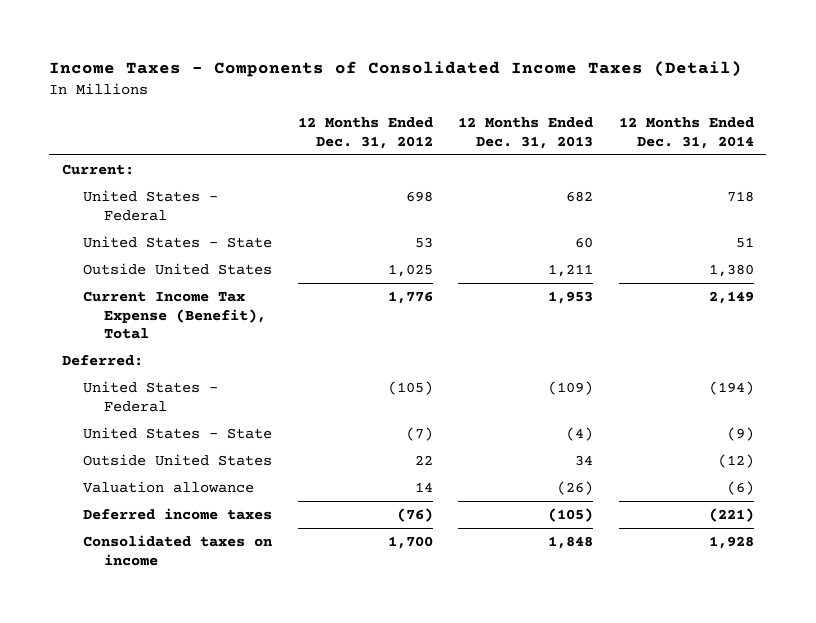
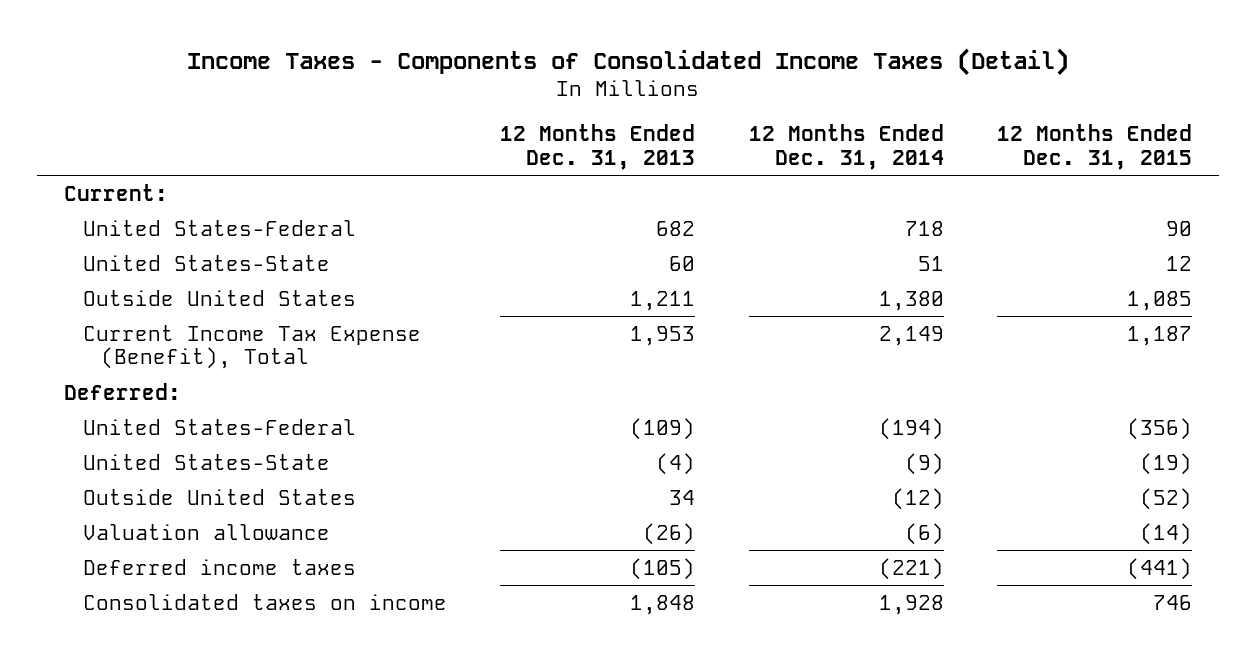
[297,117,433,149] 12 Months Ended Dec. 31, 2012 -> none
none -> [997,124,1193,170] 12 Months Ended Dec. 31, 2015
[83,189,219,221] United States - Federal -> [82,219,356,236] United States-Federal
[83,235,273,248] United States - State -> [82,254,330,271] United States-State
[83,380,219,412] United States - Federal -> [82,418,356,435] United States-Federal
[83,426,273,439] United States - State -> [82,453,330,470] United States-State

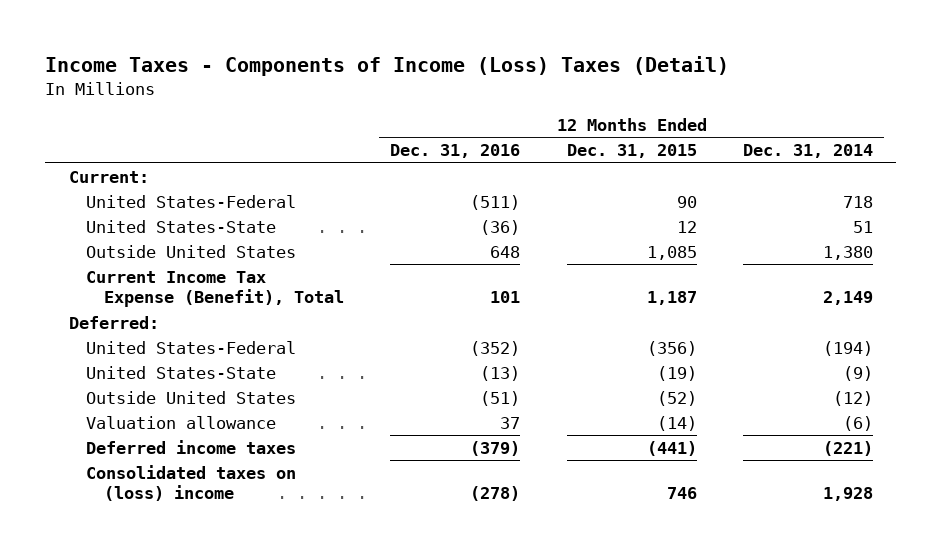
[187,47,1070,76] Income Taxes - Components of Consolidated Income Taxes (Detail) -> [45,55,730,76] Income Taxes - Components of Income (Loss) Taxes (Detail)
[500,124,696,170] 12 Months Ended Dec. 31, 2013 -> none
none -> [390,144,521,159] Dec. 31, 2016
[82,593,447,610] Consolidated taxes on income -> [86,464,297,502] Consolidated taxes on (loss) income

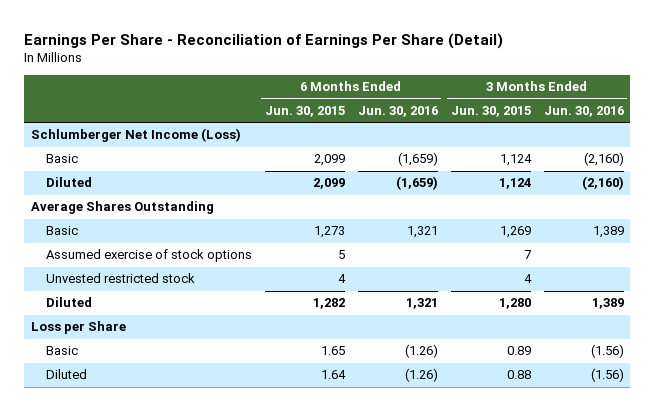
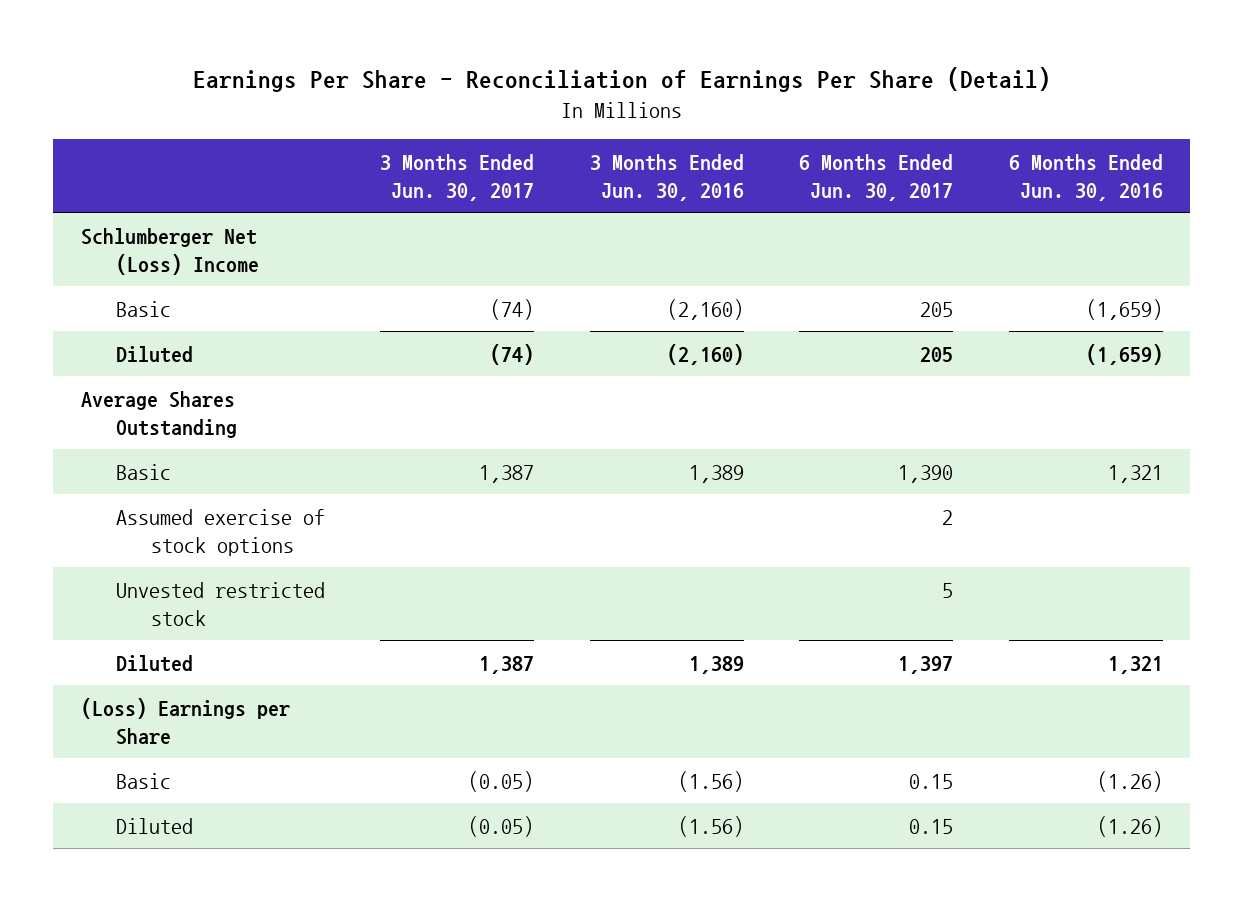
[264,106,345,118] Jun. 30, 2015 -> none
[450,106,531,118] Jun. 30, 2015 -> none
none -> [380,153,535,201] 3 Months Ended Jun. 30, 2017
none -> [799,153,954,201] 6 Months Ended Jun. 30, 2017
[30,128,241,143] Schlumberger Net Income (Loss) -> [81,227,260,275] Schlumberger Net (Loss) Income
[30,321,126,335] Loss per Share -> [81,697,291,745] (Loss) Earnings per Share

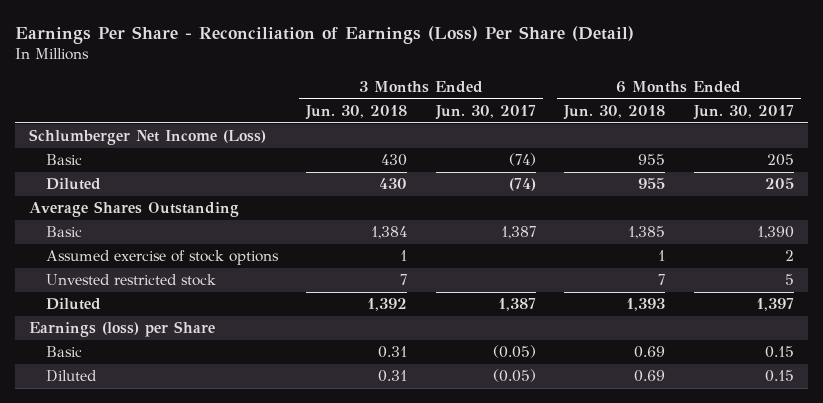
[192,67,1051,93] Earnings Per Share - Reconciliation of Earnings Per Share (Detail) -> [15,25,635,44] Earnings Per Share - Reconciliation of Earnings (Loss) Per Share (Detail)
[589,153,744,201] 3 Months Ended Jun. 30, 2016 -> none
[1008,153,1163,201] 6 Months Ended Jun. 30, 2016 -> none
none -> [305,104,408,120] Jun. 30, 2018
none -> [563,104,666,120] Jun. 30, 2018
[81,227,260,275] Schlumberger Net (Loss) Income -> [29,129,267,146] Schlumberger Net Income (Loss)
[81,697,291,745] (Loss) Earnings per Share -> [29,321,216,338] Earnings (loss) per Share

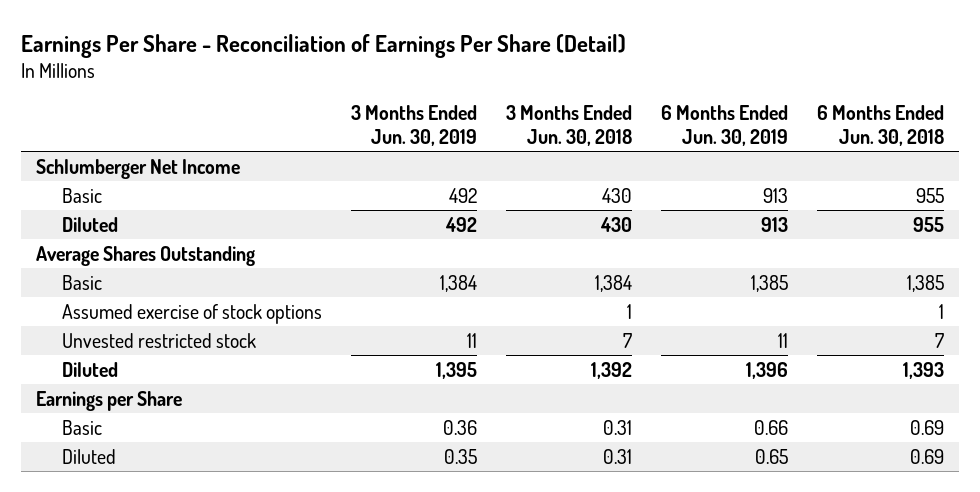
[15,25,635,44] Earnings Per Share - Reconciliation of Earnings (Loss) Per Share (Detail) -> [21,33,627,58] Earnings Per Share - Reconciliation of Earnings Per Share (Detail)
[434,104,536,120] Jun. 30, 2017 -> none
[693,104,795,120] Jun. 30, 2017 -> none
none -> [350,104,477,146] 3 Months Ended Jun. 30, 2019
none -> [661,104,789,146] 6 Months Ended Jun. 30, 2019
[29,129,267,146] Schlumberger Net Income (Loss) -> [35,158,240,179] Schlumberger Net Income
[29,321,216,338] Earnings (loss) per Share -> [35,390,182,411] Earnings per Share

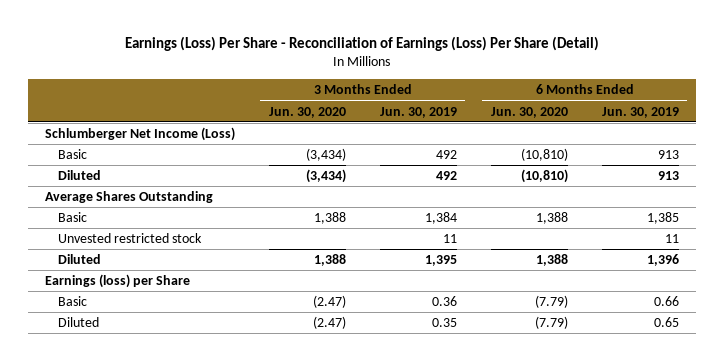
[21,33,627,58] Earnings Per Share - Reconciliation of Earnings Per Share (Detail) -> [124,36,599,52] Earnings (Loss) Per Share - Reconciliation of Earnings (Loss) Per Share (Detail)
[506,104,633,146] 3 Months Ended Jun. 30, 2018 -> none
[817,104,945,146] 6 Months Ended Jun. 30, 2018 -> none
none -> [268,106,346,118] Jun. 30, 2020
none -> [490,106,568,118] Jun. 30, 2020
[35,158,240,179] Schlumberger Net Income -> [44,126,235,141] Schlumberger Net Income (Loss)
[61,303,322,324] Assumed exercise of stock options -> none
[35,390,182,411] Earnings per Share -> [44,273,190,288] Earnings (loss) per Share

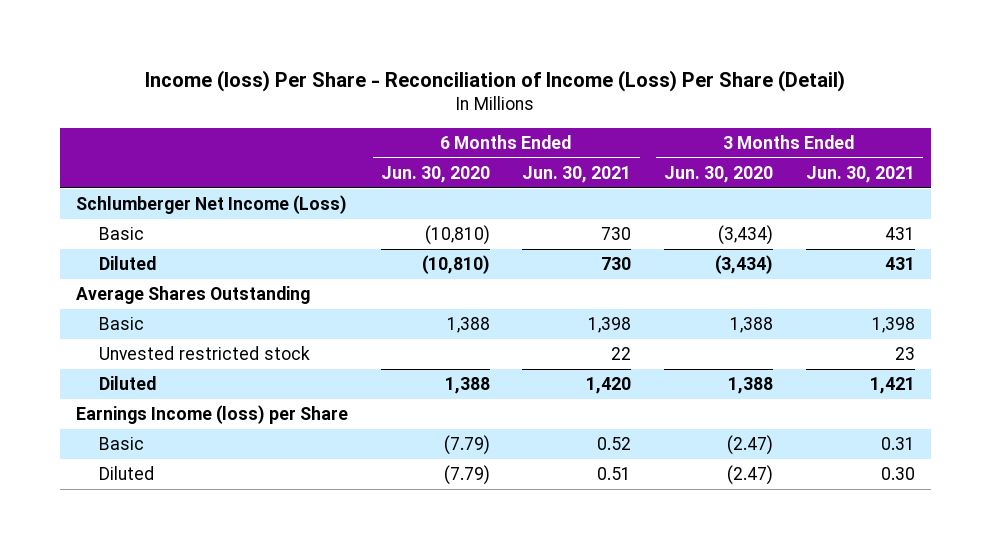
[124,36,599,52] Earnings (Loss) Per Share - Reconciliation of Earnings (Loss) Per Share (Detail) -> [145,69,846,92] Income (loss) Per Share - Reconciliation of Income (Loss) Per Share (Detail)
[379,106,457,118] Jun. 30, 2019 -> none
[601,106,679,118] Jun. 30, 2019 -> none
none -> [522,165,632,183] Jun. 30, 2021
none -> [805,165,915,183] Jun. 30, 2021
[44,273,190,288] Earnings (loss) per Share -> [76,405,349,425] Earnings Income (loss) per Share

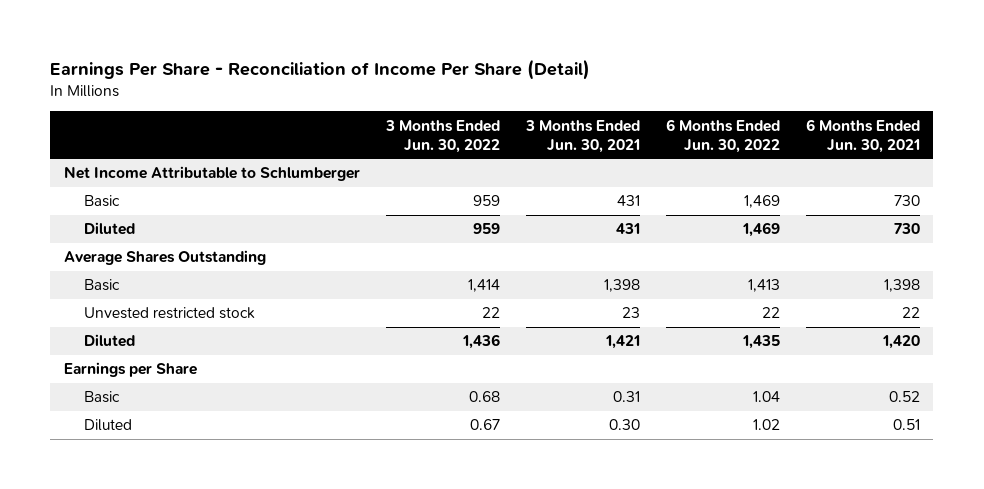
[145,69,846,92] Income (loss) Per Share - Reconciliation of Income (Loss) Per Share (Detail) -> [50,58,591,80] Earnings Per Share - Reconciliation of Income Per Share (Detail)
[380,165,490,183] Jun. 30, 2020 -> none
[664,165,774,183] Jun. 30, 2020 -> none
none -> [384,119,500,153] 3 Months Ended Jun. 30, 2022
none -> [666,118,781,153] 6 Months Ended Jun. 30, 2022
[76,195,348,215] Schlumberger Net Income (Loss) -> [63,166,360,182] Net Income Attributable to Schlumberger
[76,405,349,425] Earnings Income (loss) per Share -> [63,362,197,378] Earnings per Share

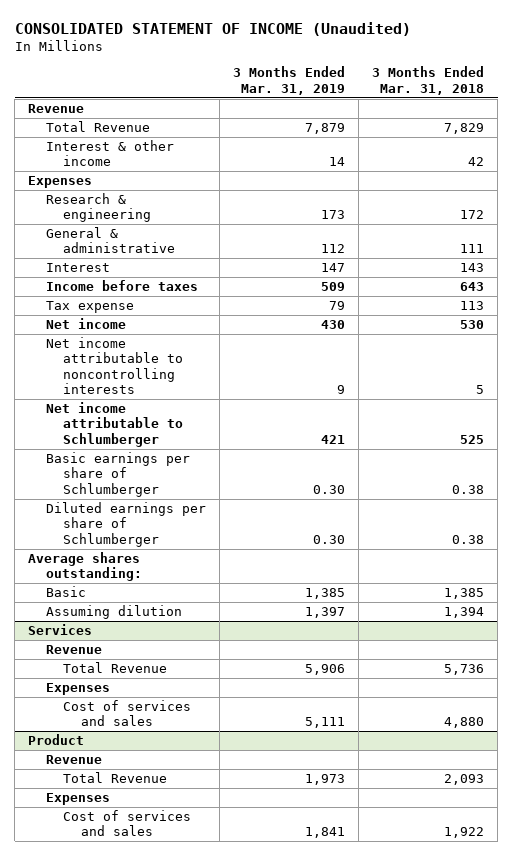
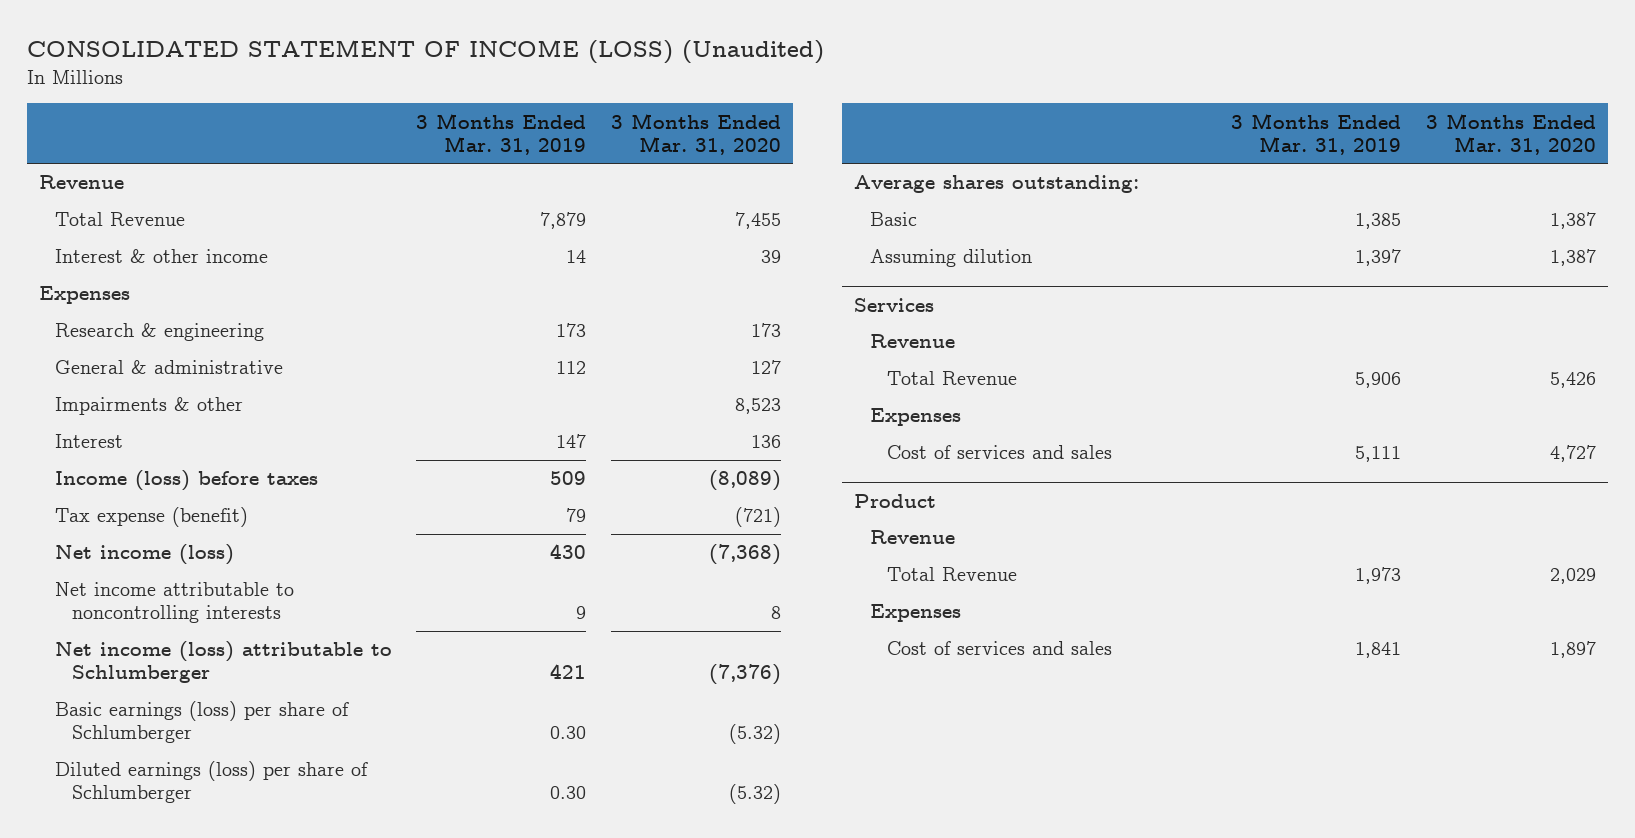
[14,22,411,37] CONSOLIDATED STATEMENT OF INCOME (Unaudited) -> [26,40,824,65] CONSOLIDATED STATEMENT OF INCOME (LOSS) (Unaudited)
[372,66,485,95] 3 Months Ended Mar. 31, 2018 -> none
none -> [610,112,781,155] 3 Months Ended Mar. 31, 2020
none -> [55,397,244,416] Impairments & other
[45,279,198,291] Income before taxes -> [55,470,319,492] Income (loss) before taxes
[45,300,134,313] Tax expense -> [55,507,249,528] Tax expense (benefit)
[45,317,126,329] Net income -> [55,544,235,566] Net income (loss)
[45,401,184,447] Net income attributable to Schlumberger -> [55,641,393,684] Net income (loss) attributable to Schlumberger
[45,451,190,497] Basic earnings per share of Schlumberger -> [55,701,350,744] Basic earnings (loss) per share of Schlumberger
[45,501,206,547] Diluted earnings per share of Schlumberger -> [55,761,369,804] Diluted earnings (loss) per share of Schlumberger

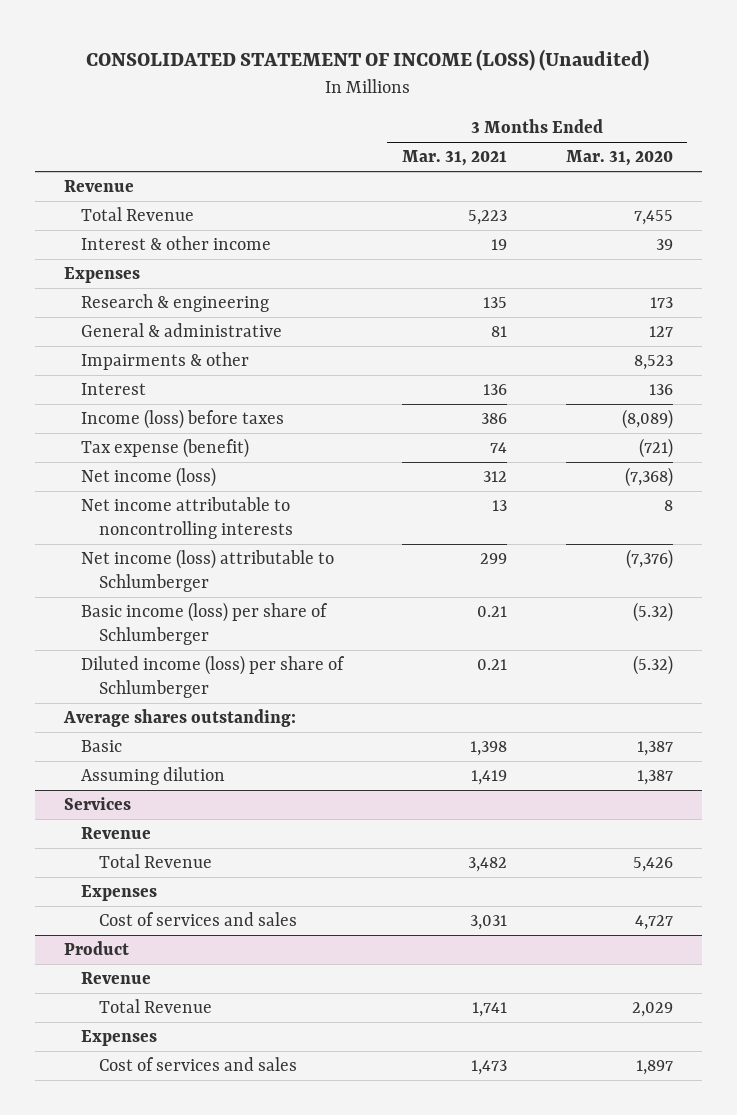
[416,112,587,155] 3 Months Ended Mar. 31, 2019 -> none
none -> [402,150,508,167] Mar. 31, 2021
[55,701,350,744] Basic earnings (loss) per share of Schlumberger -> [81,602,329,646] Basic income (loss) per share of Schlumberger
[55,761,369,804] Diluted earnings (loss) per share of Schlumberger -> [81,655,346,699] Diluted income (loss) per share of Schlumberger

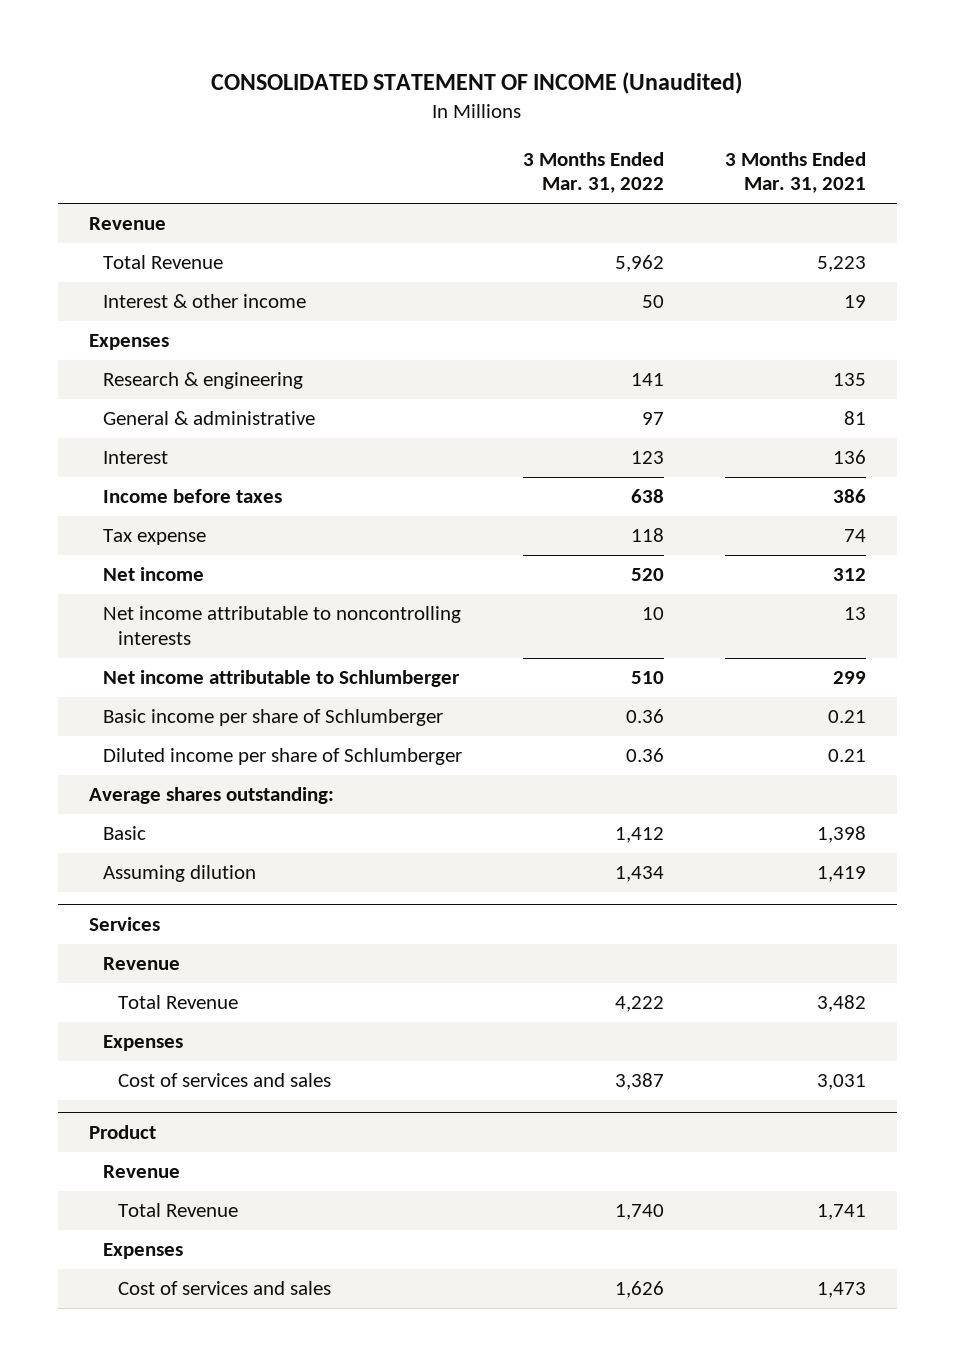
[86,48,650,71] CONSOLIDATED STATEMENT OF INCOME (LOSS) (Unaudited) -> [211,72,743,95] CONSOLIDATED STATEMENT OF INCOME (Unaudited)
[565,150,673,167] Mar. 31, 2020 -> none
none -> [523,151,665,194] 3 Months Ended Mar. 31, 2022
[81,352,250,371] Impairments & other -> none
[81,409,285,430] Income (loss) before taxes -> [103,489,283,504] Income before taxes
[81,438,250,459] Tax expense (benefit) -> [103,529,207,546] Tax expense
[81,467,217,488] Net income (loss) -> [103,567,205,582] Net income
[81,549,335,593] Net income (loss) attributable to Schlumberger -> [103,670,461,688] Net income attributable to Schlumberger
[81,602,329,646] Basic income (loss) per share of Schlumberger -> [103,709,444,727] Basic income per share of Schlumberger
[81,655,346,699] Diluted income (loss) per share of Schlumberger -> [103,748,463,766] Diluted income per share of Schlumberger

